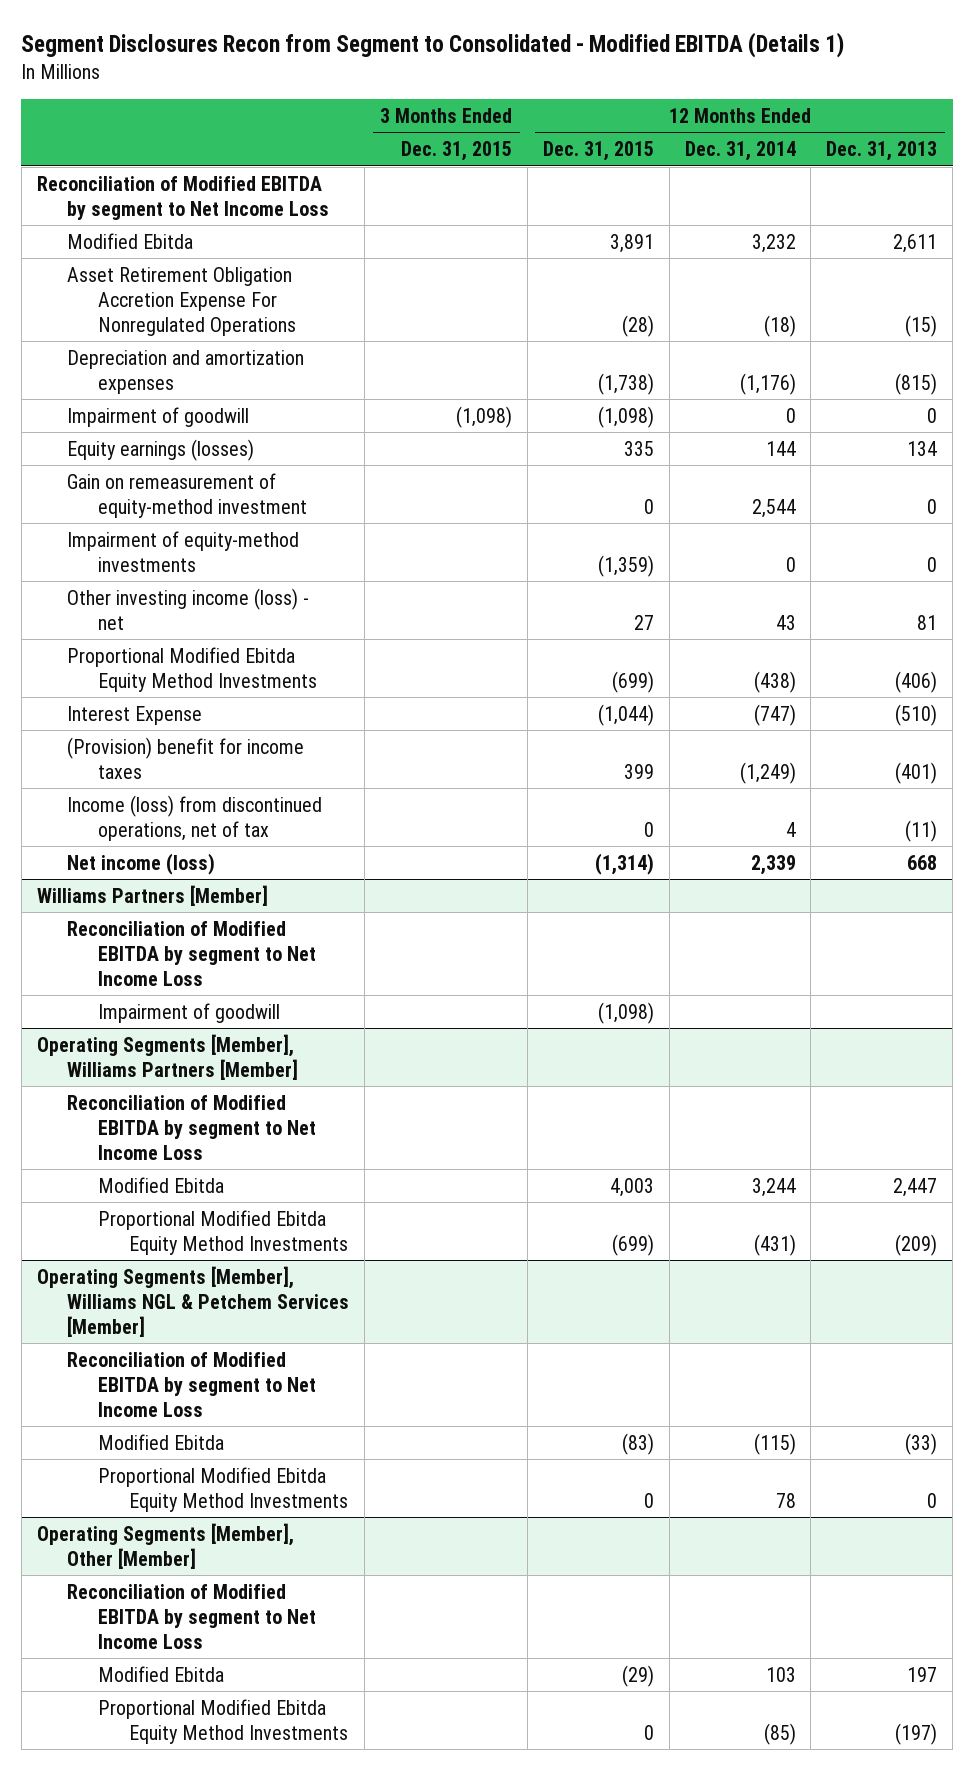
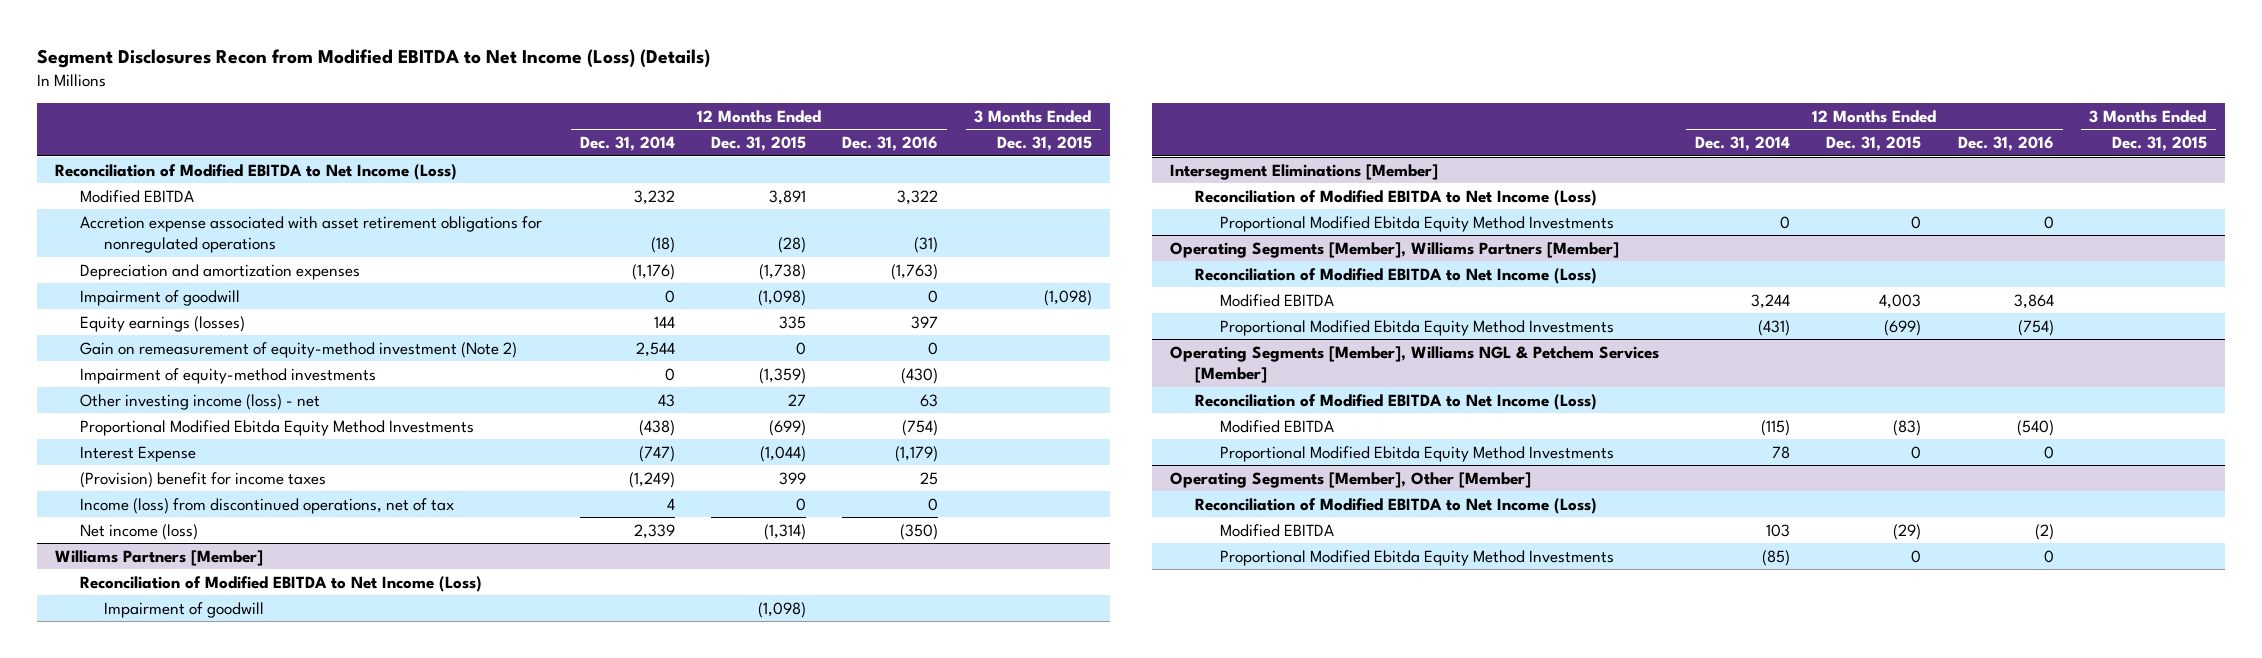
[21,32,845,59] Segment Disclosures Recon from Segment to Consolidated - Modified EBITDA (Details 1) -> [36,48,710,68] Segment Disclosures Recon from Modified EBITDA to Net Income (Loss) (Details)
[826,141,938,162] Dec. 31, 2013 -> none
none -> [842,135,939,151] Dec. 31, 2016
[36,175,330,220] Reconciliation of Modified EBITDA by segment to Net Income Loss -> [54,163,457,180] Reconciliation of Modified EBITDA to Net Income (Loss)
[67,232,194,249] Modified Ebitda -> [79,189,194,203] Modified EBITDA
[67,266,297,337] Asset Retirement Obligation Accretion Expense For Nonregulated Operations -> [79,215,542,254] Accretion expense associated with asset retirement obligations for nonregulated operations
[67,472,308,518] Gain on remeasurement of equity-method investment -> [79,341,517,358] Gain on remeasurement of equity-method investment (Note 2)
[67,920,317,987] Reconciliation of Modified EBITDA by segment to Net Income Loss -> [79,575,482,592] Reconciliation of Modified EBITDA to Net Income (Loss)
none -> [1170,163,1439,180] Intersegment Eliminations [Member]
none -> [1194,189,1597,206] Reconciliation of Modified EBITDA to Net Income (Loss)
none -> [1219,215,1614,232] Proportional Modified Ebitda Equity Method Investments
[67,1094,317,1161] Reconciliation of Modified EBITDA by segment to Net Income Loss -> [1194,267,1597,284] Reconciliation of Modified EBITDA to Net Income (Loss)
[98,1176,225,1193] Modified Ebitda -> [1219,293,1334,307] Modified EBITDA
[67,1351,317,1418] Reconciliation of Modified EBITDA by segment to Net Income Loss -> [1194,393,1597,410] Reconciliation of Modified EBITDA to Net Income (Loss)
[98,1433,225,1450] Modified Ebitda -> [1219,419,1334,433] Modified EBITDA
[67,1583,317,1650] Reconciliation of Modified EBITDA by segment to Net Income Loss -> [1194,497,1597,514] Reconciliation of Modified EBITDA to Net Income (Loss)
[98,1665,225,1682] Modified Ebitda -> [1219,523,1334,537] Modified EBITDA

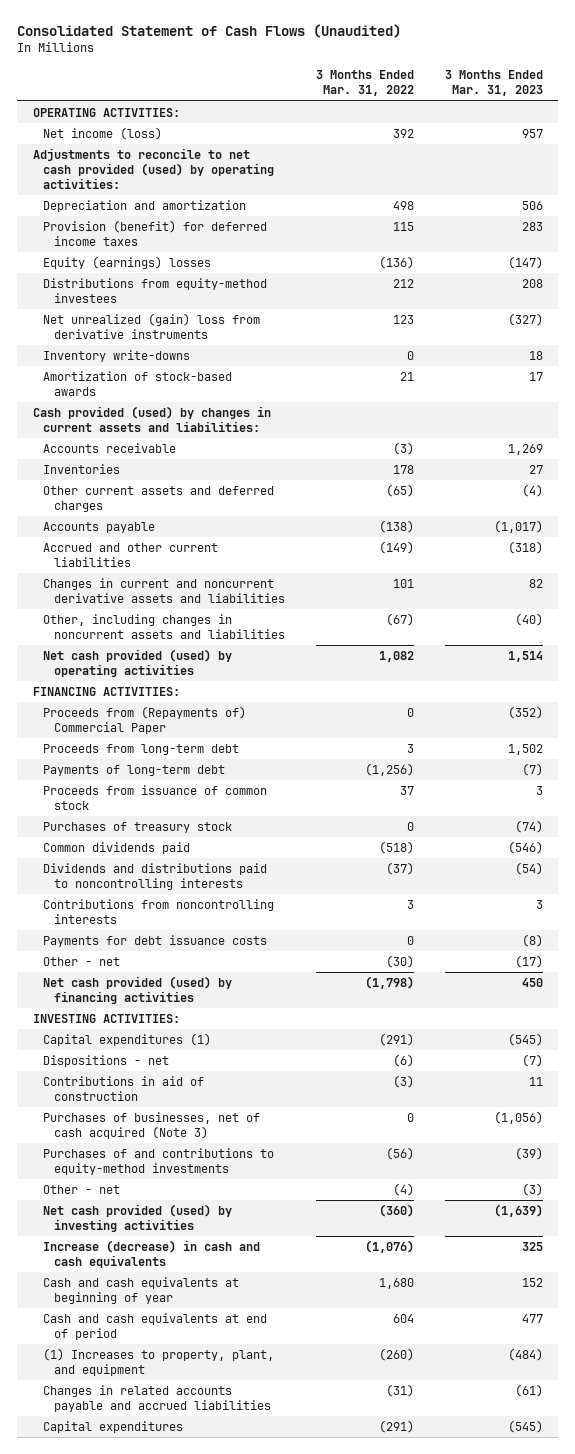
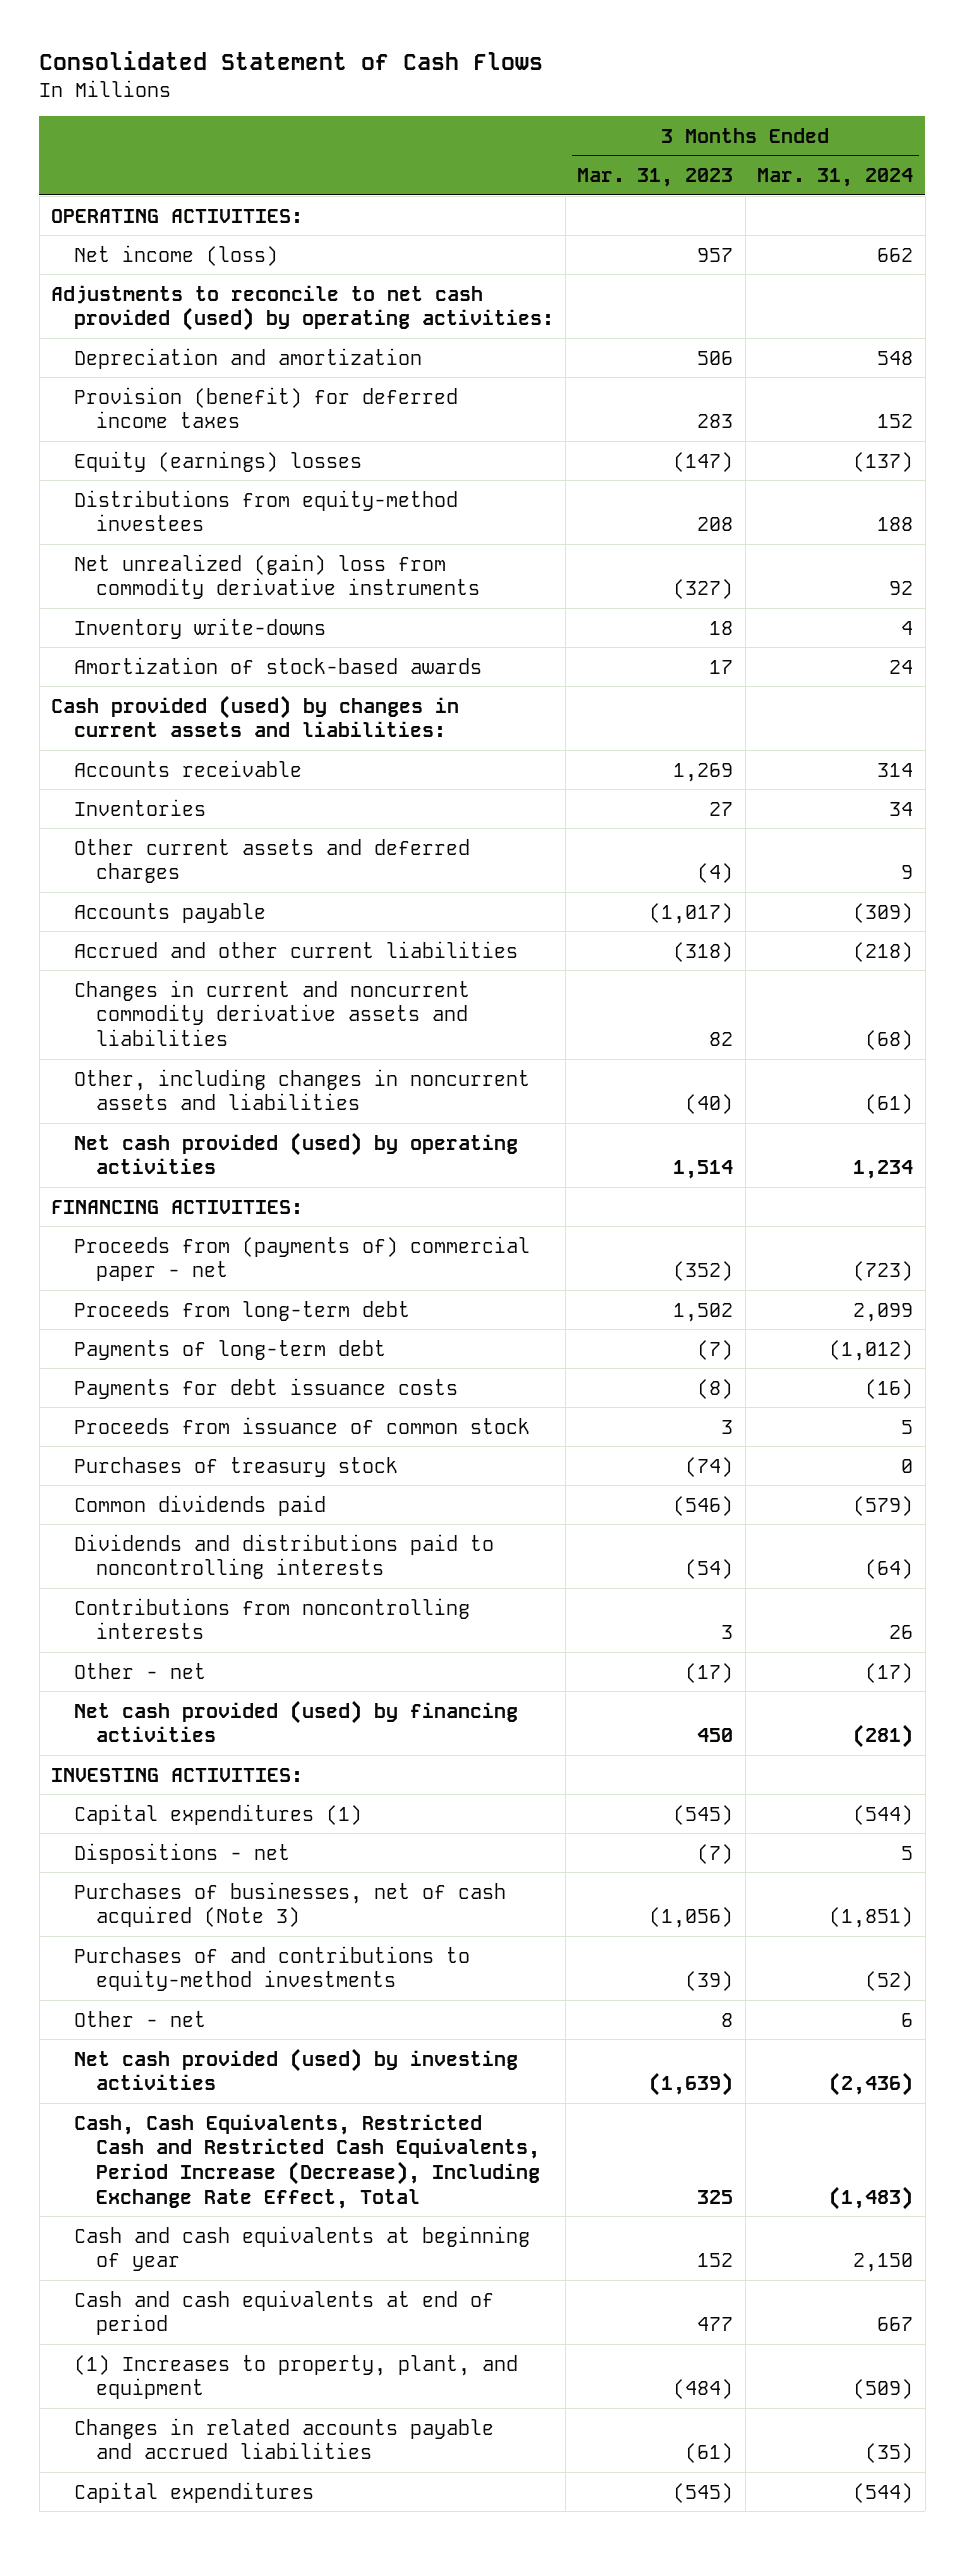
[17,23,402,38] Consolidated Statement of Cash Flows (Unaudited) -> [39,50,544,70] Consolidated Statement of Cash Flows
[315,70,414,97] 3 Months Ended Mar. 31, 2022 -> none
none -> [757,168,914,188] Mar. 31, 2024
[43,312,261,340] Net unrealized (gain) loss from derivative instruments -> [73,553,481,600] Net unrealized (gain) loss from commodity derivative instruments
[43,577,285,604] Changes in current and noncurrent derivative assets and liabilities -> [73,979,470,1046] Changes in current and noncurrent commodity derivative assets and liabilities
[43,705,247,735] Proceeds from (Repayments of) Commercial Paper -> [73,1235,530,1282] Proceeds from (payments of) commercial paper - net
[43,934,268,947] Payments for debt issuance costs -> [73,1377,458,1399] Payments for debt issuance costs
[43,1075,205,1102] Contributions in aid of construction -> none
[521,1182,543,1196] (3) -> [721,2012,734,2027] 8
[43,1239,261,1269] Increase (decrease) in cash and cash equivalents -> [73,2113,541,2209] Cash, Cash Equivalents, Restricted Cash and Restricted Cash Equivalents, Period Increase (Decrease), Including Exchange Rate Effect, Total

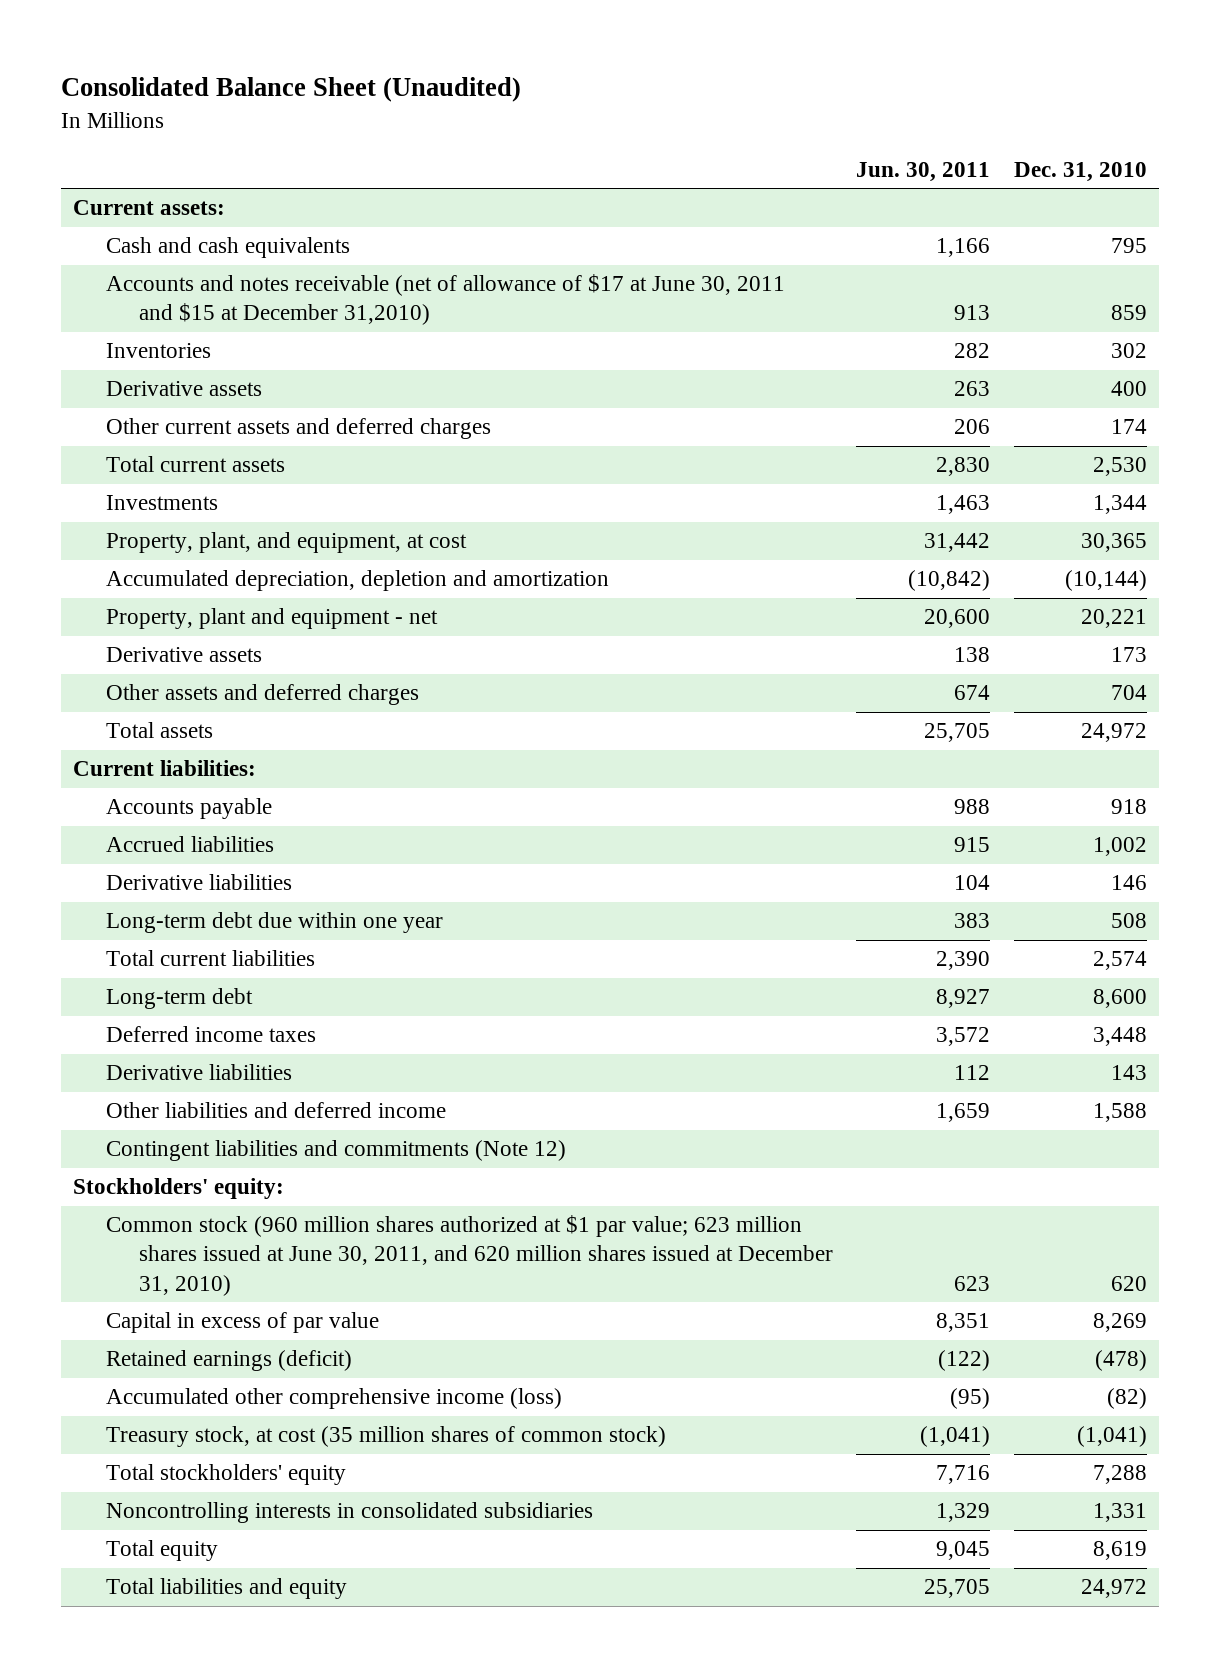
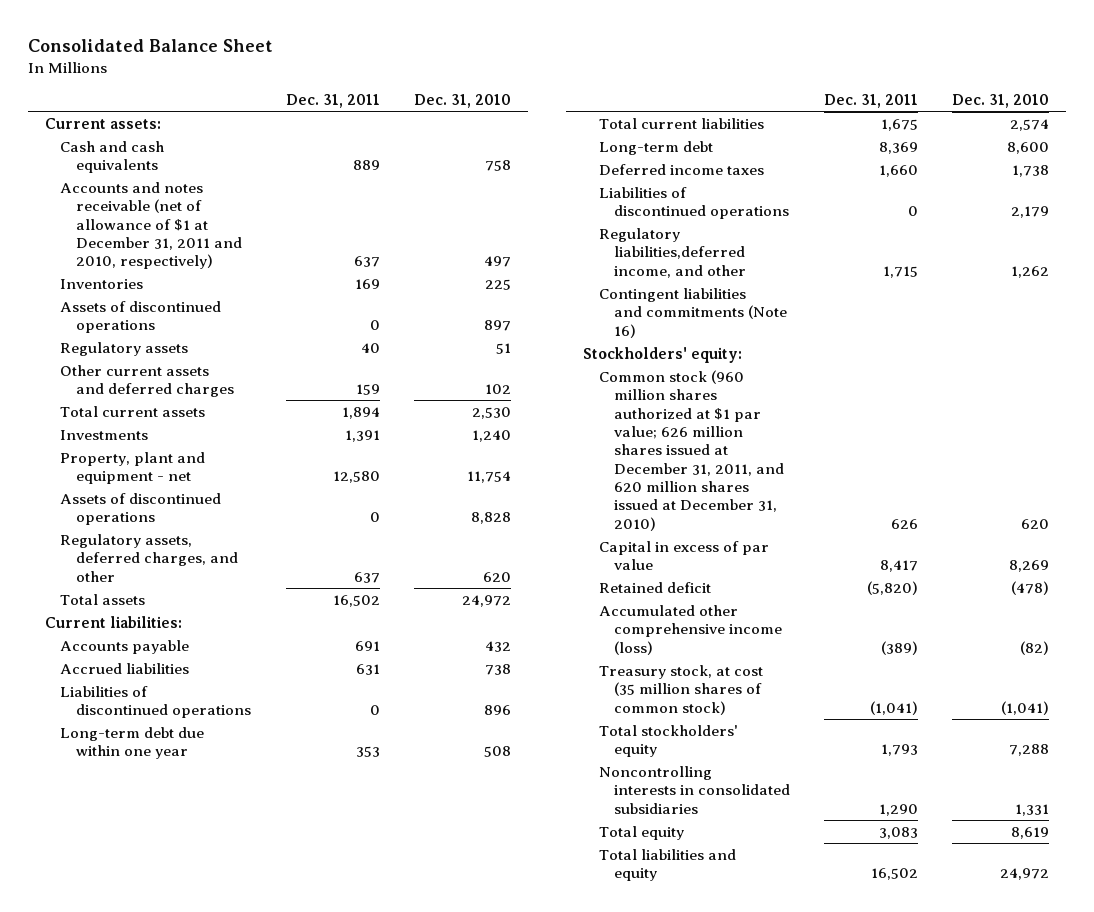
[60,77,521,103] Consolidated Balance Sheet (Unaudited) -> [28,39,274,53] Consolidated Balance Sheet
[856,161,991,182] Jun. 30, 2011 -> none
none -> [285,94,380,109] Dec. 31, 2011
[105,381,262,397] Derivative assets -> none
[1110,238,1147,254] 795 -> [484,160,511,172] 758
[105,274,785,326] Accounts and notes receivable (net of allowance of $17 at June 30, 2011 and $15 at December 31,2010) -> [60,181,242,270] Accounts and notes receivable (net of allowance of $1 at December 31, 2011 and 2010, respectively)
[1110,305,1147,321] 859 -> [483,256,511,268] 497
[1110,343,1147,359] 302 -> [484,278,511,290] 225
none -> [60,300,222,334] Assets of discontinued operations
none -> [60,341,189,356] Regulatory assets
[1110,419,1147,435] 174 -> [484,384,511,395] 102
[105,532,467,554] Property, plant, and equipment, at cost -> none
[105,570,609,592] Accumulated depreciation, depletion and amortization -> none
[105,647,262,663] Derivative assets -> none
[1092,495,1147,515] 1,344 -> [471,429,511,442] 1,240
[1080,609,1147,629] 20,221 -> [466,471,511,484] 11,754
none -> [60,492,222,526] Assets of discontinued operations
[105,684,419,706] Other assets and deferred charges -> [60,533,238,582] Regulatory assets, deferred charges, and other
[1110,685,1147,701] 704 -> [482,571,511,582] 620
[105,874,292,891] Derivative liabilities -> none
[1110,799,1147,815] 918 -> [484,640,511,652] 432
[1092,837,1147,857] 1,002 -> [484,663,511,675] 738
none -> [60,685,251,719] Liabilities of discontinued operations
[105,1064,292,1081] Derivative liabilities -> none
[1092,1027,1147,1047] 3,448 -> [1011,164,1049,177] 1,738
none -> [598,186,789,220] Liabilities of discontinued operations
[105,1102,446,1119] Other liabilities and deferred income -> [598,227,746,278] Regulatory liabilities,deferred income, and other
[1092,1103,1147,1123] 1,588 -> [1010,265,1049,278] 1,262
[105,1140,566,1162] Contingent liabilities and commitments (Note 12) -> [598,287,787,338] Contingent liabilities and commitments (Note 16)
[105,1215,833,1296] Common stock (960 million shares authorized at $1 par value; 623 million shares issued at June 30, 2011, and 620 million shares issued at December 31, 2010) -> [598,369,784,531] Common stock (960 million shares authorized at $1 par value; 626 million shares issued at December 31, 2011, and 620 million shares issued at December 31, 2010)
[105,1350,352,1372] Retained earnings (deficit) -> [598,581,711,593] Retained deficit

